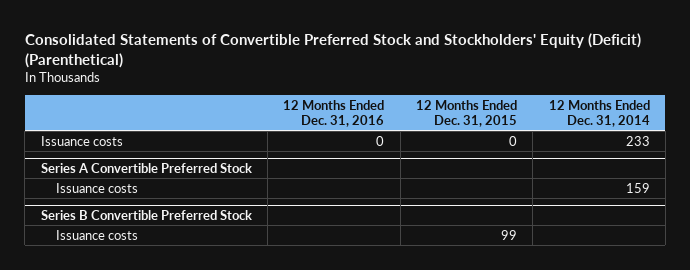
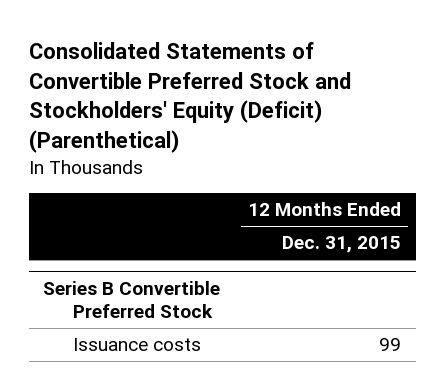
[283,100,385,128] 12 Months Ended Dec. 31, 2016 -> none
[548,100,650,128] 12 Months Ended Dec. 31, 2014 -> none
[40,135,123,146] Issuance costs -> none
[40,163,252,174] Series A Convertible Preferred Stock -> none
[55,182,138,193] Issuance costs -> none

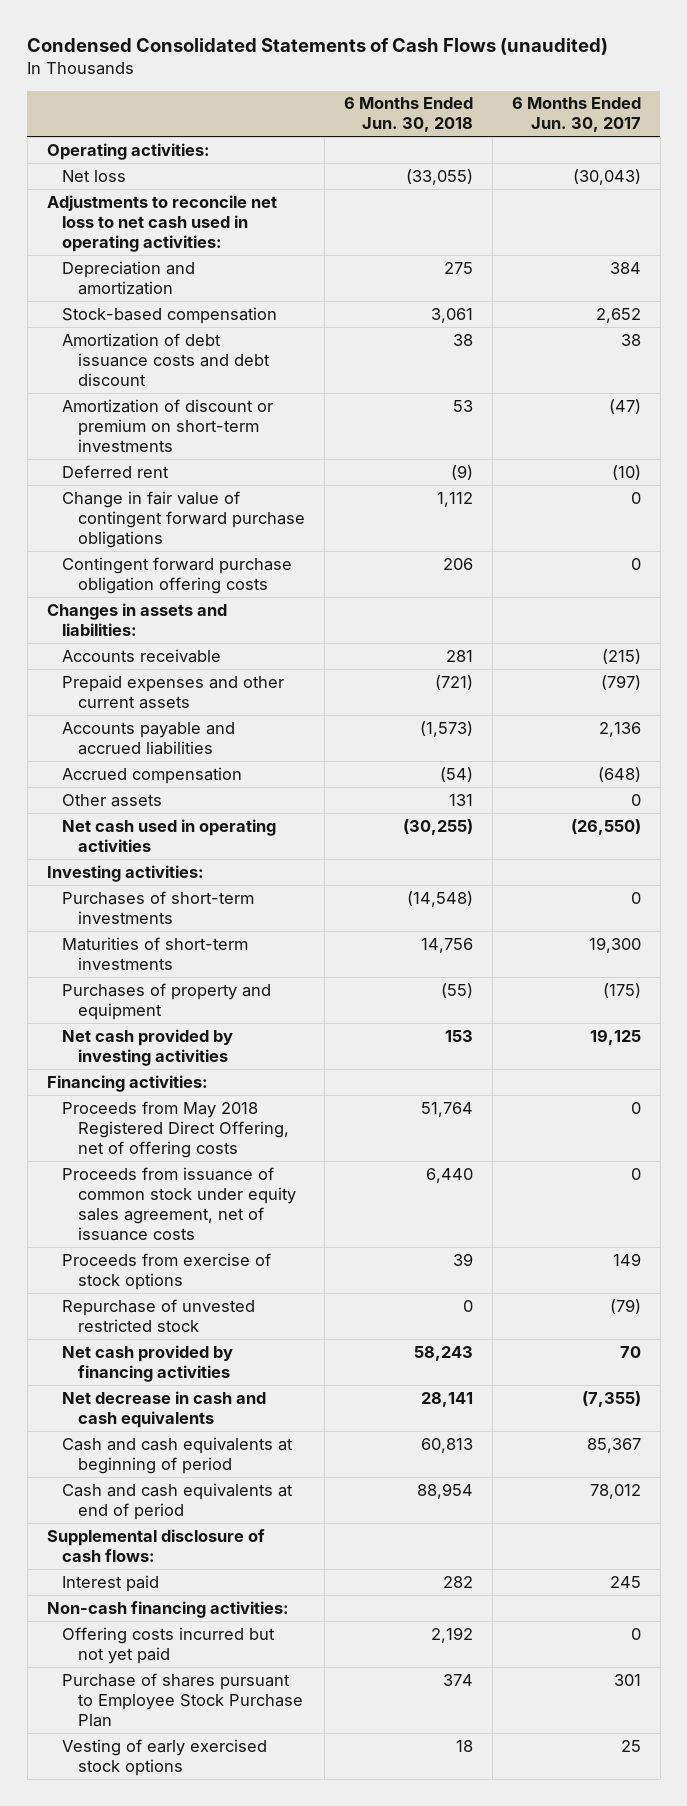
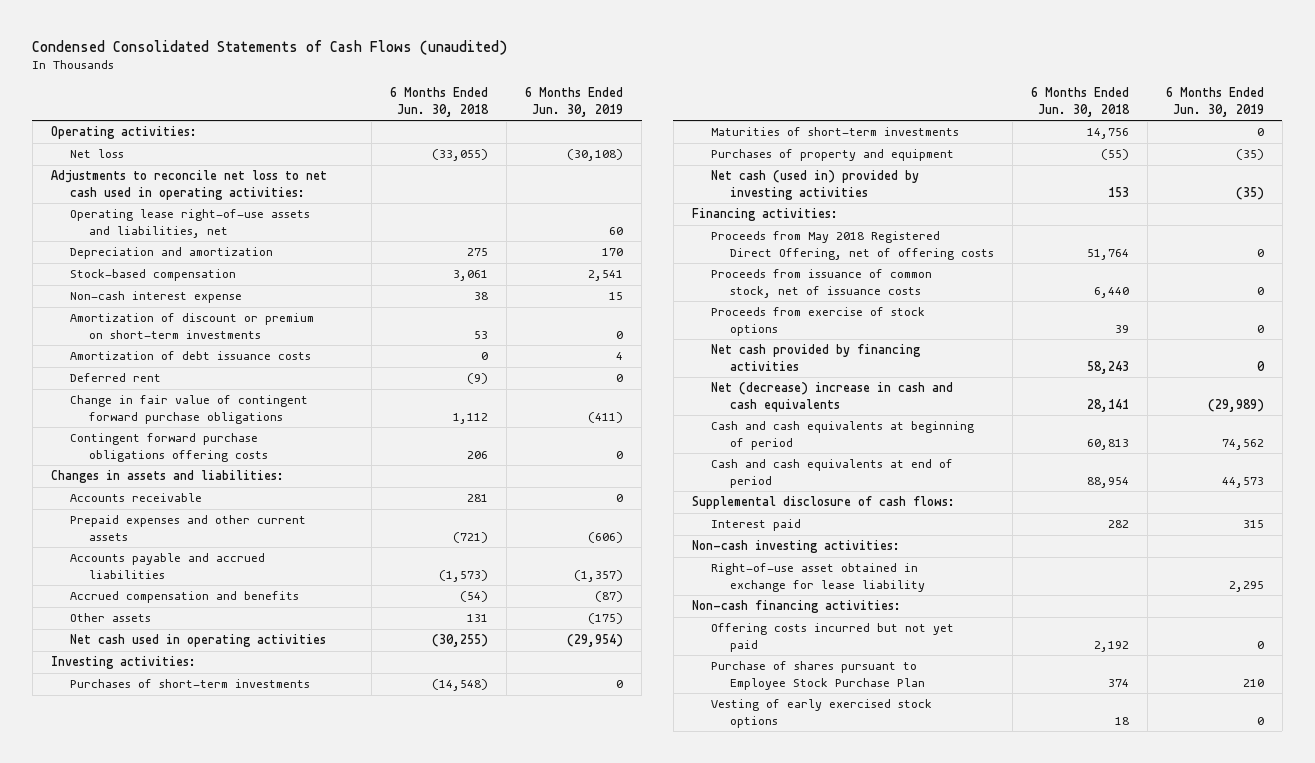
[511,97,641,133] 6 Months Ended Jun. 30, 2017 -> none
none -> [525,87,624,117] 6 Months Ended Jun. 30, 2019
none -> [69,209,310,238] Operating lease right-of-use assets and liabilities, net
[62,332,270,386] Amortization of debt issuance costs and debt discount -> none
none -> [69,291,242,304] Non-cash interest expense
none -> [69,351,311,361] Amortization of debt issuance costs
[62,556,293,594] Contingent forward purchase obligation offering costs -> [69,433,268,462] Contingent forward purchase obligations offering costs
[62,766,243,784] Accrued compensation -> [69,591,299,604] Accrued compensation and benefits
[62,1028,234,1066] Net cash provided by investing activities -> [710,170,919,200] Net cash (used in) provided by investing activities
[62,1166,296,1241] Proceeds from issuance of common stock under equity sales agreement, net of issuance costs -> [710,269,932,298] Proceeds from issuance of common stock, net of issuance costs
[62,1298,256,1332] Repurchase of unvested restricted stock -> none
[62,1390,267,1428] Net decrease in cash and cash equivalents -> [710,382,953,412] Net (decrease) increase in cash and cash equivalents
none -> [691,540,900,554] Non-cash investing activities:
none -> [710,563,925,592] Right-of-use asset obtained in exchange for lease liability

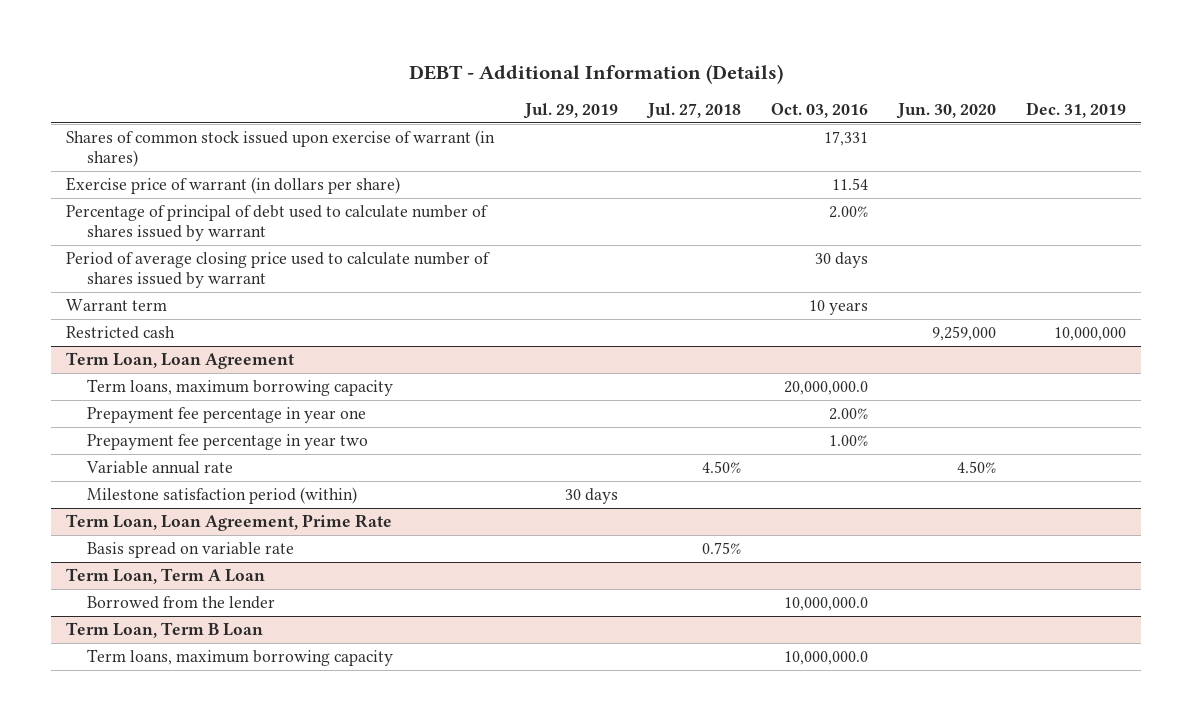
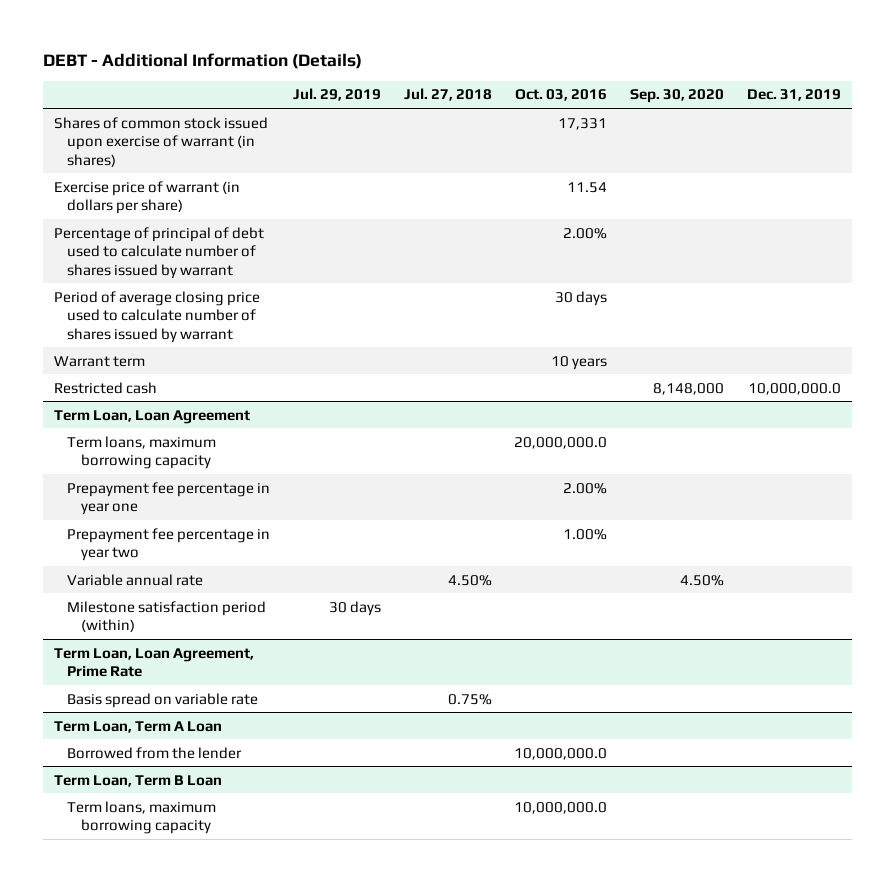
[895,103,996,120] Jun. 30, 2020 -> none
none -> [629,89,724,104] Sep. 30, 2020
[1054,327,1127,342] 10,000,000 -> [747,382,841,395] 10,000,000.0

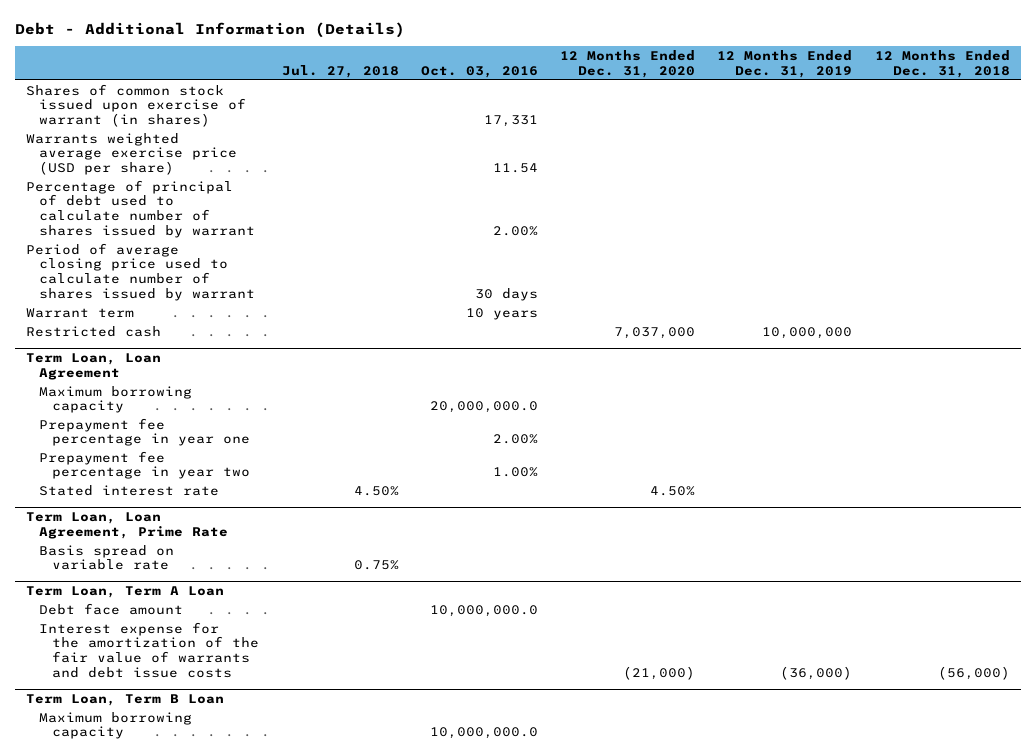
[42,52,362,69] DEBT - Additional Information (Details) -> [15,22,406,39] Debt - Additional Information (Details)
[292,88,381,102] Jul. 29, 2019 -> none
[629,89,724,104] Sep. 30, 2020 -> none
[746,89,841,102] Dec. 31, 2019 -> none
none -> [560,50,696,78] 12 Months Ended Dec. 31, 2020
none -> [717,50,853,78] 12 Months Ended Dec. 31, 2019
none -> [874,50,1010,78] 12 Months Ended Dec. 31, 2018
[53,180,240,215] Exercise price of warrant (in dollars per share) -> [26,132,238,176] Warrants weighted average exercise price (USD per share)
[67,435,217,470] Term loans, maximum borrowing capacity -> [39,385,193,414] Maximum borrowing capacity
[67,600,267,633] Milestone satisfaction period (within) -> none
[67,573,204,586] Variable annual rate -> [39,484,220,496] Stated interest rate
[67,746,243,759] Borrowed from the lender -> [39,602,184,615] Debt face amount
none -> [39,621,260,679] Interest expense for the amortization of the fair value of warrants and debt issue costs
[67,800,217,835] Term loans, maximum borrowing capacity -> [39,711,193,740] Maximum borrowing capacity

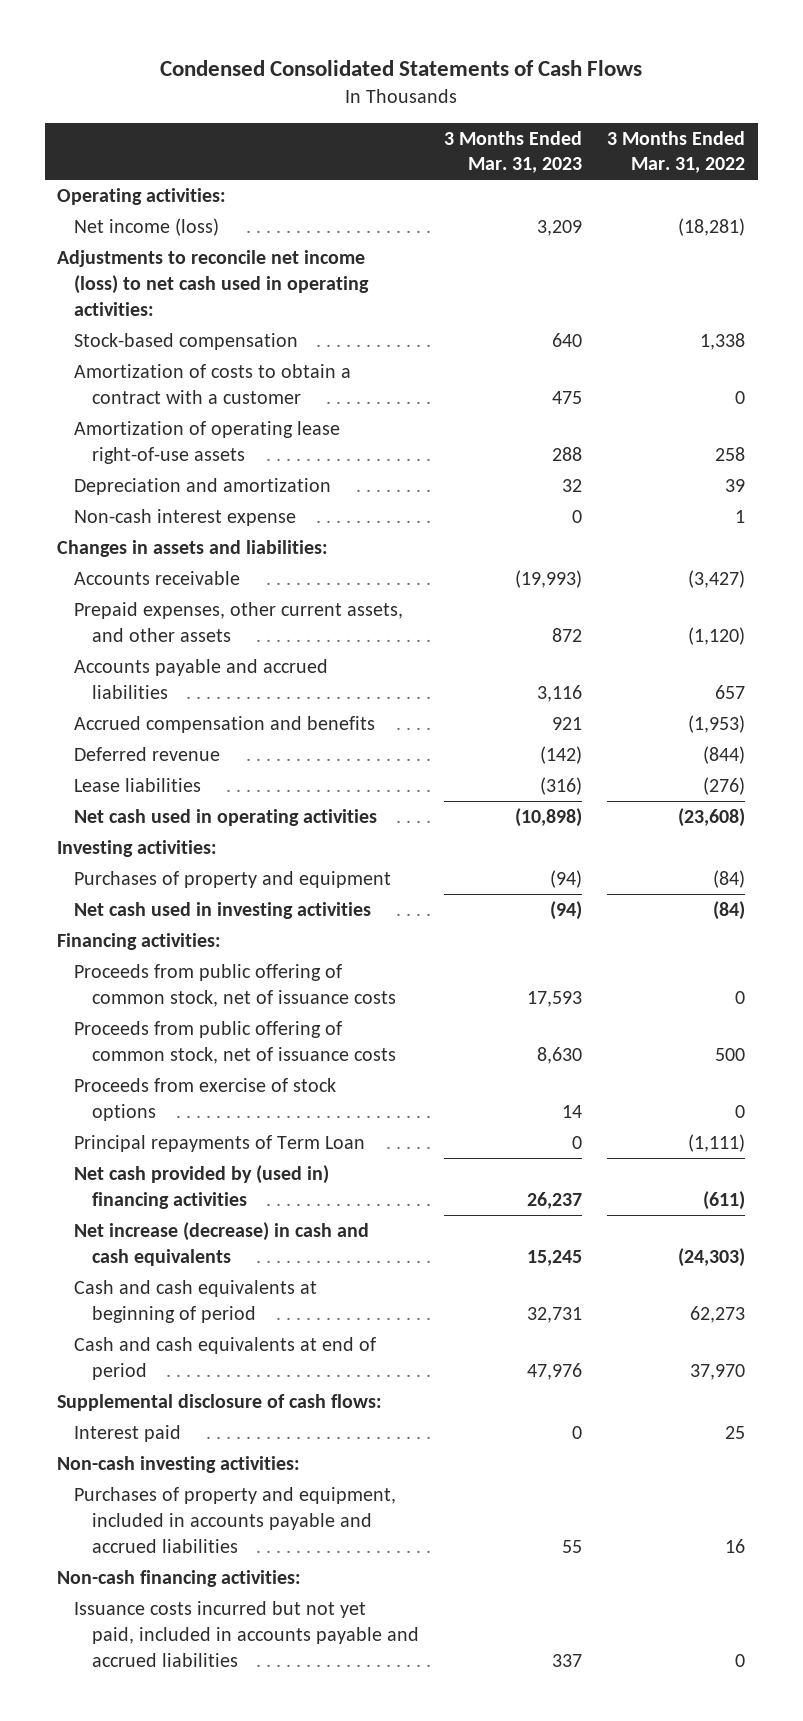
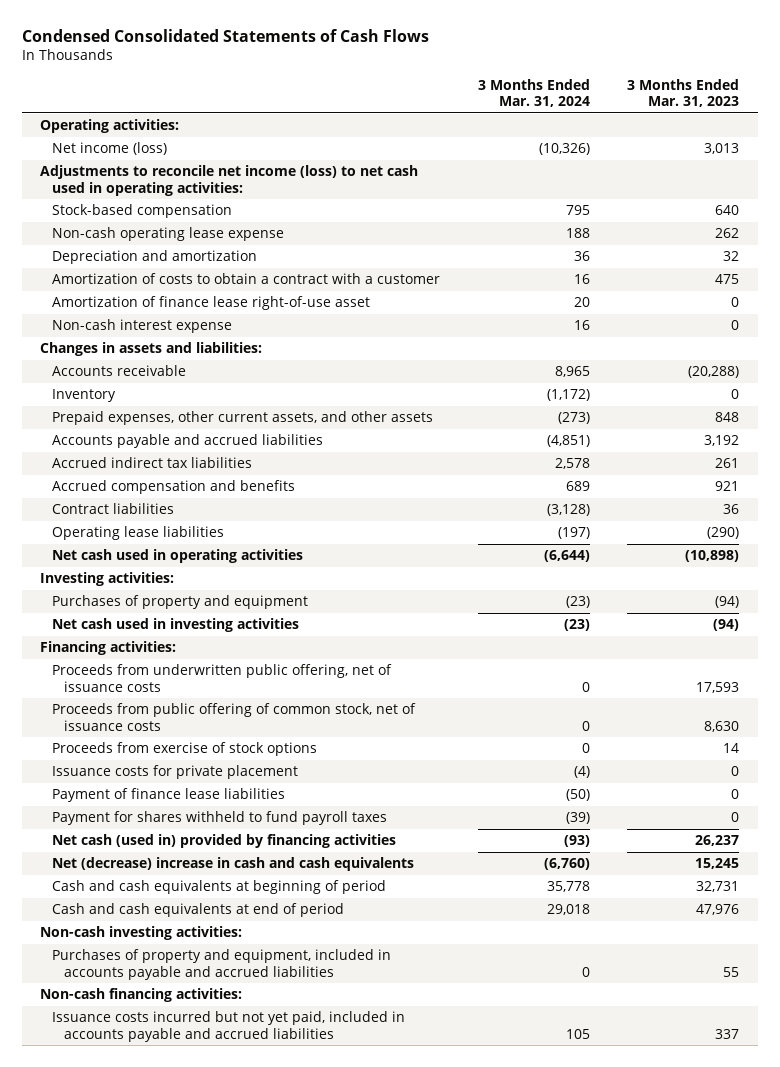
[607,130,746,174] 3 Months Ended Mar. 31, 2022 -> none
none -> [477,78,590,108] 3 Months Ended Mar. 31, 2024
[537,219,583,236] 3,209 -> [704,143,740,155] 3,013
[74,420,341,464] Amortization of operating lease right-of-use assets -> [52,227,285,242] Non-cash operating lease expense
[552,446,583,461] 288 -> [715,228,740,239] 262
[74,363,352,404] Amortization of costs to obtain a contract with a customer -> [52,273,441,285] Amortization of costs to obtain a contract with a customer
none -> [52,296,371,311] Amortization of finance lease right-of-use asset
[515,569,583,588] (19,993) -> [688,366,740,379] (20,288)
none -> [52,389,117,403] Inventory
[552,627,583,642] 872 -> [715,412,740,423] 848
[537,684,583,702] 3,116 -> [704,435,740,447] 3,192
none -> [52,457,253,469] Accrued indirect tax liabilities
[74,746,221,761] Deferred revenue -> none
none -> [52,503,175,515] Contract liabilities
[74,777,202,792] Lease liabilities -> [52,526,225,541] Operating lease liabilities
[540,776,583,795] (316) -> [707,527,740,540] (290)
[74,963,396,1007] Proceeds from public offering of common stock, net of issuance costs -> [52,664,393,692] Proceeds from underwritten public offering, net of issuance costs
[74,1134,366,1152] Principal repayments of Term Loan -> none
none -> [52,765,299,780] Issuance costs for private placement
none -> [52,788,286,803] Payment of finance lease liabilities
none -> [52,811,388,826] Payment for shares withheld to fund payroll taxes
[74,1164,330,1209] Net cash provided by (used in) financing activities -> [52,834,397,849] Net cash (used in) provided by financing activities
[74,1221,370,1266] Net increase (decrease) in cash and cash equivalents -> [52,857,415,872] Net (decrease) increase in cash and cash equivalents
[57,1393,383,1411] Supplemental disclosure of cash flows: -> none
[74,1424,182,1442] Interest paid -> none

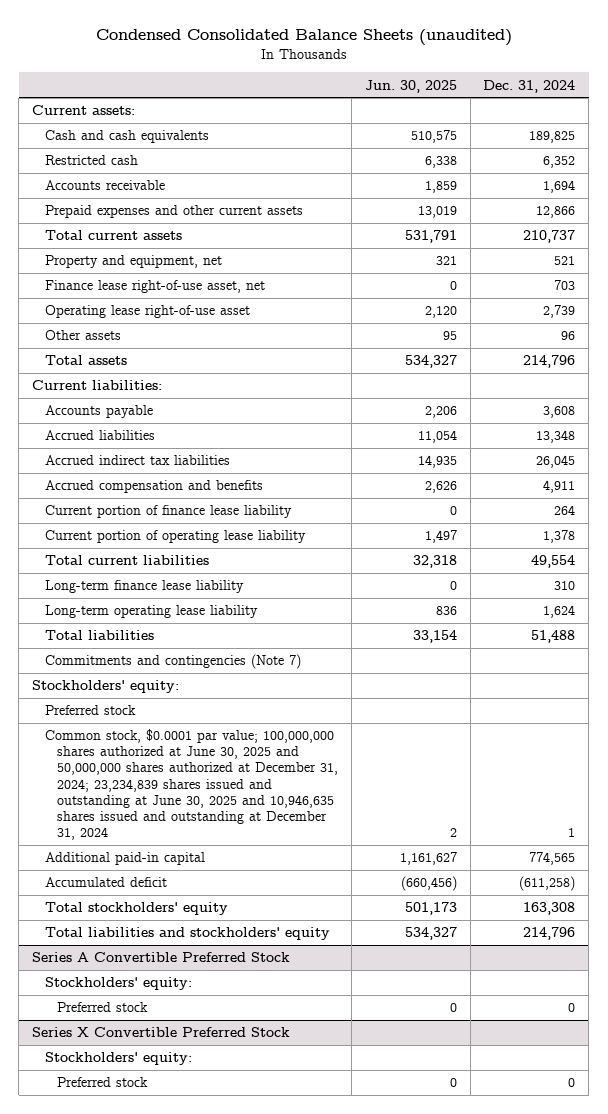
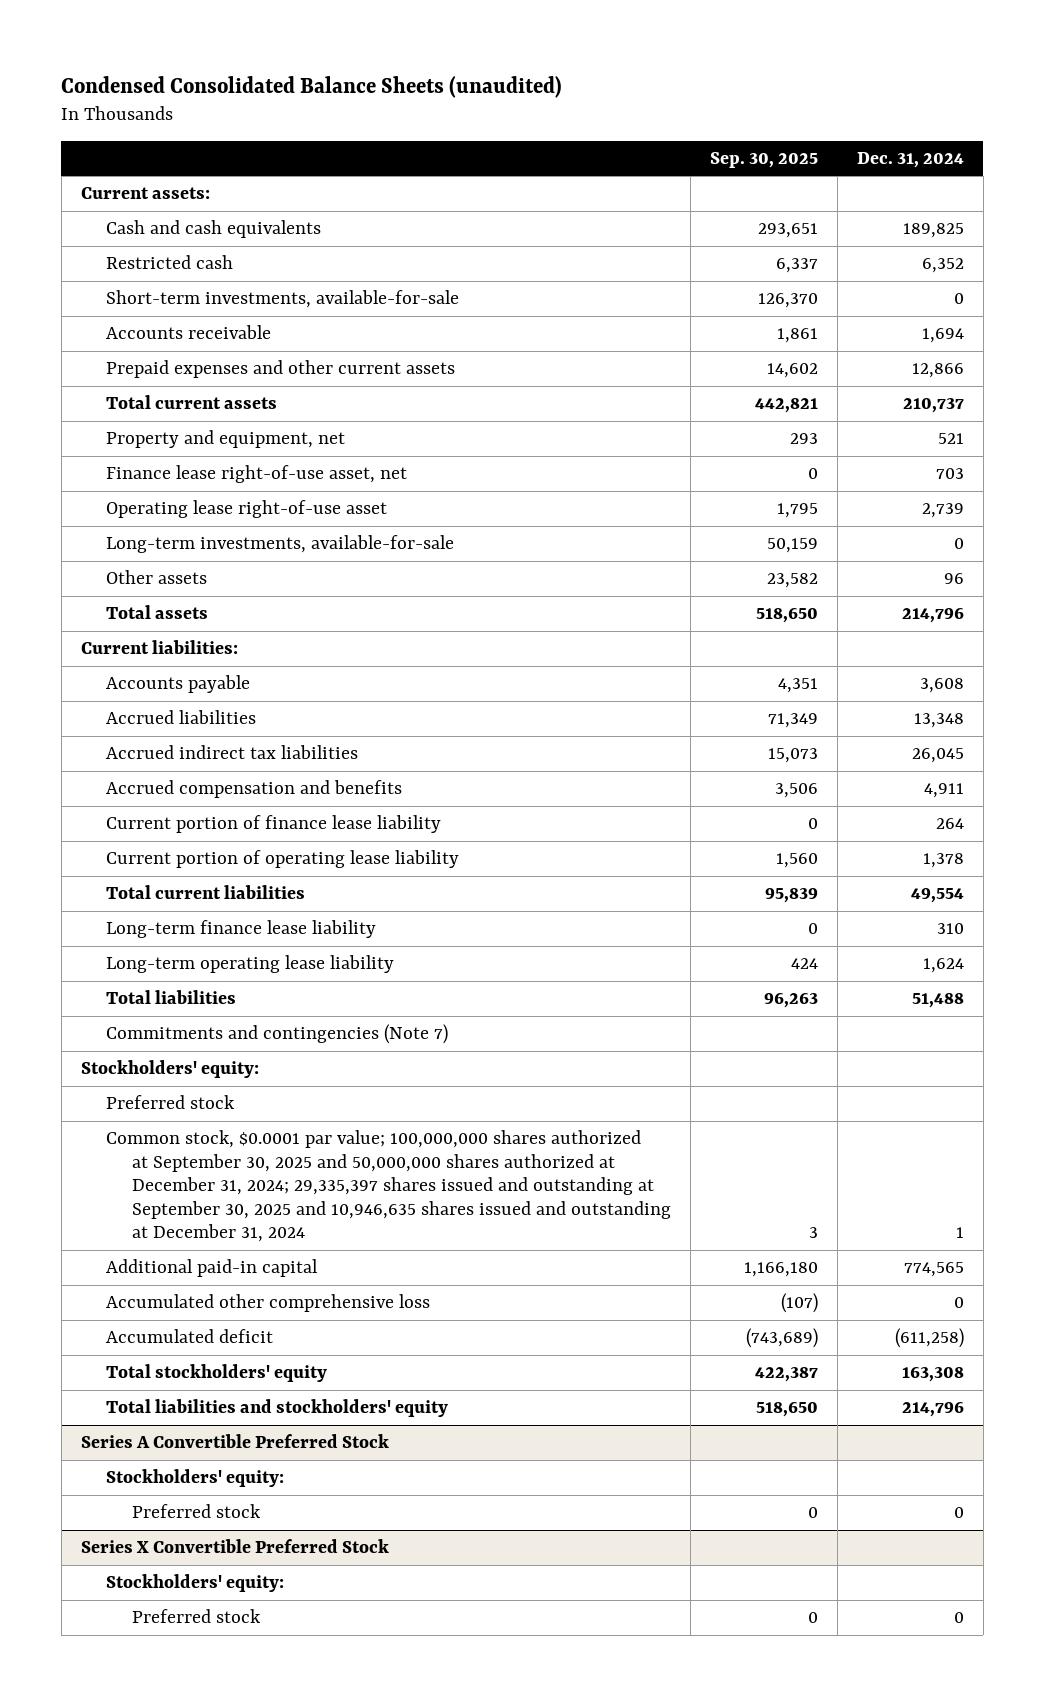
[364,79,457,93] Jun. 30, 2025 -> none
none -> [709,151,818,168] Sep. 30, 2025
none -> [106,290,460,309] Short-term investments, available-for-sale
none -> [106,535,455,554] Long-term investments, available-for-sale
[44,729,339,841] Common stock, $0.0001 par value; 100,000,000 shares authorized at June 30, 2025 and 50,000,000 shares authorized at December 31, 2024; 23,234,839 shares issued and outstanding at June 30, 2025 and 10,946,635 shares issued and outstanding at December 31, 2024 -> [106,1130,671,1243] Common stock, $0.0001 par value; 100,000,000 shares authorized at September 30, 2025 and 50,000,000 shares authorized at December 31, 2024; 29,335,397 shares issued and outstanding at September 30, 2025 and 10,946,635 shares issued and outstanding at December 31, 2024
none -> [106,1294,431,1313] Accumulated other comprehensive loss

